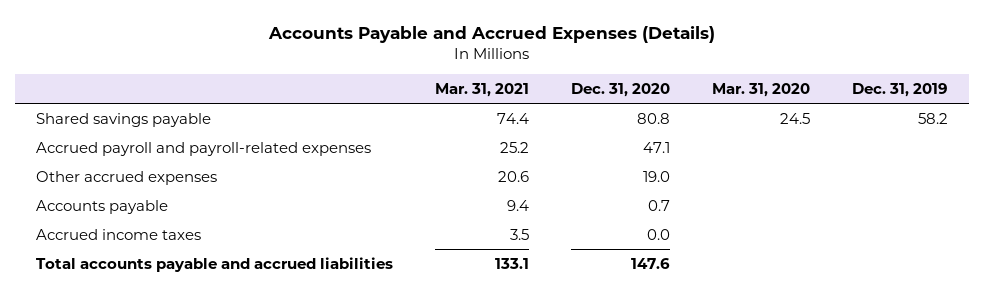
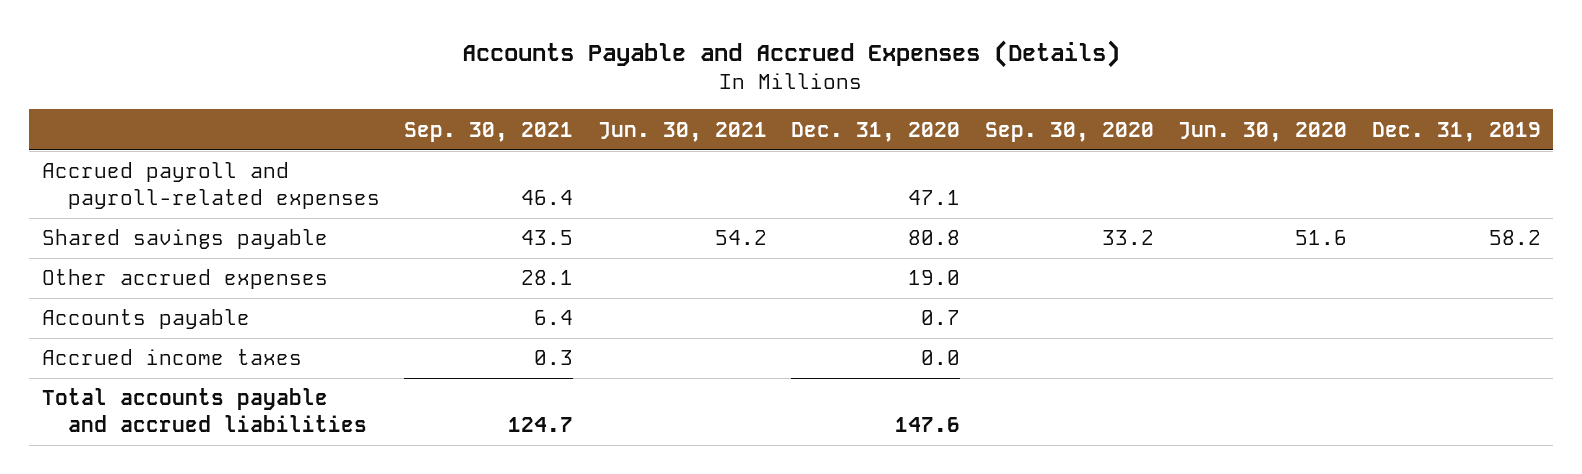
[435,82,530,97] Mar. 31, 2021 -> none
[711,82,810,97] Mar. 31, 2020 -> none
none -> [404,121,574,142] Sep. 30, 2021
none -> [597,121,767,142] Jun. 30, 2021
none -> [984,121,1154,142] Sep. 30, 2020
none -> [1178,121,1348,142] Jun. 30, 2020
[36,112,212,127] Shared savings payable -> [41,229,328,250] Shared savings payable

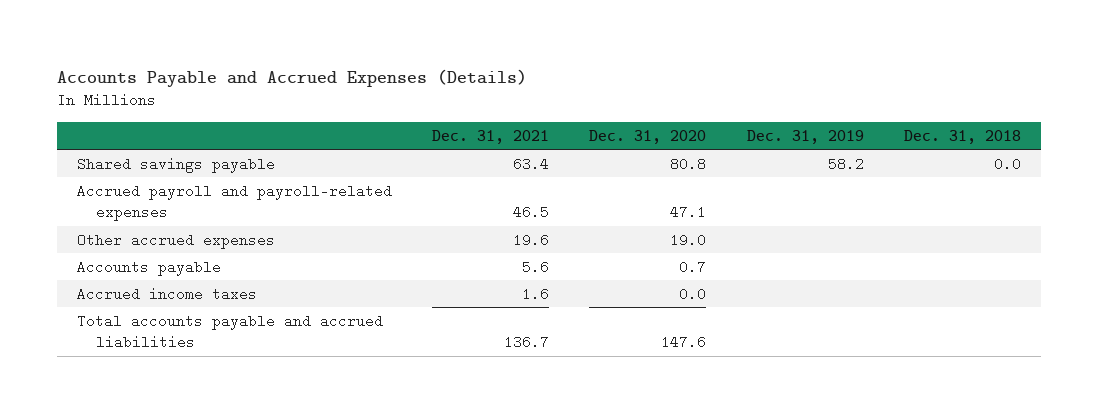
[404,121,574,142] Sep. 30, 2021 -> none
[597,121,767,142] Jun. 30, 2021 -> none
[984,121,1154,142] Sep. 30, 2020 -> none
[1178,121,1348,142] Jun. 30, 2020 -> none
none -> [432,129,550,144] Dec. 31, 2021
none -> [903,129,1021,144] Dec. 31, 2018
[41,162,380,209] Accrued payroll and payroll-related expenses -> [76,183,392,221] Accrued payroll and payroll-related expenses

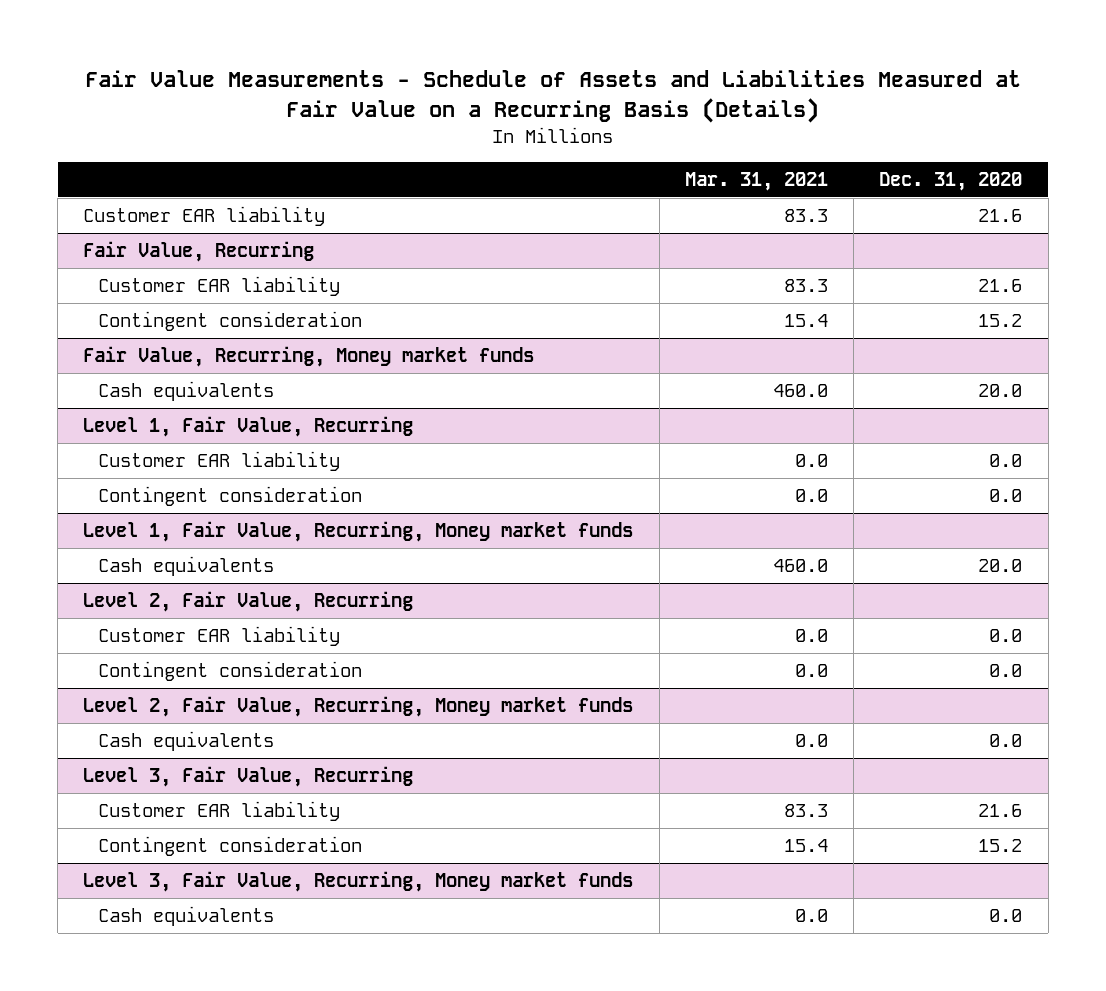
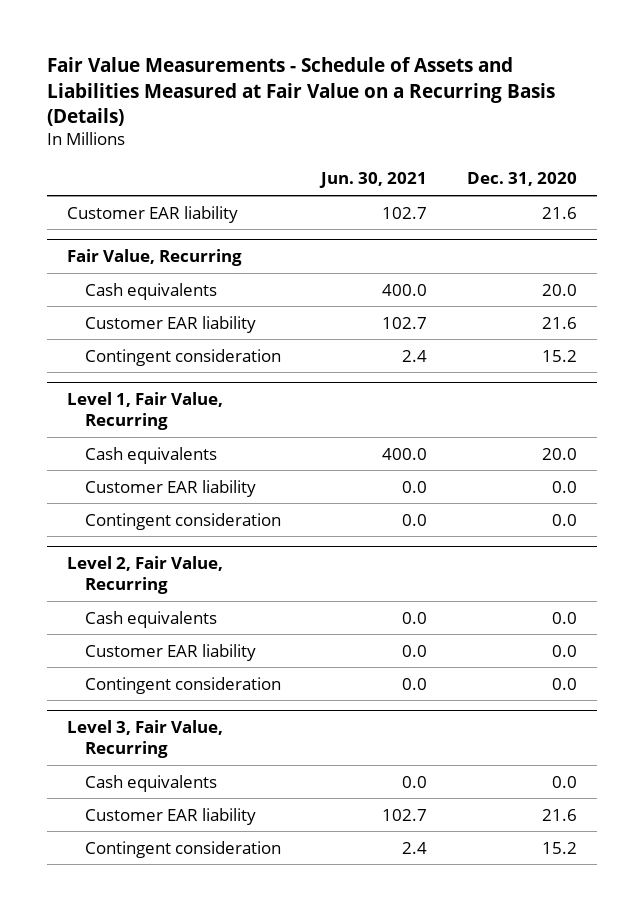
[684,171,828,191] Mar. 31, 2021 -> none
none -> [318,172,427,189] Jun. 30, 2021
none -> [85,282,218,300] Cash equivalents
[83,346,535,368] Fair Value, Recurring, Money market funds -> none
[97,381,274,402] Cash equivalents -> none
none -> [85,446,218,464] Cash equivalents
[83,521,634,543] Level 1, Fair Value, Recurring, Money market funds -> none
[97,556,274,577] Cash equivalents -> none
none -> [85,610,218,628] Cash equivalents
[83,696,634,718] Level 2, Fair Value, Recurring, Money market funds -> none
[97,731,274,752] Cash equivalents -> none
none -> [85,774,218,792] Cash equivalents
[83,871,634,893] Level 3, Fair Value, Recurring, Money market funds -> none
[97,906,274,927] Cash equivalents -> none

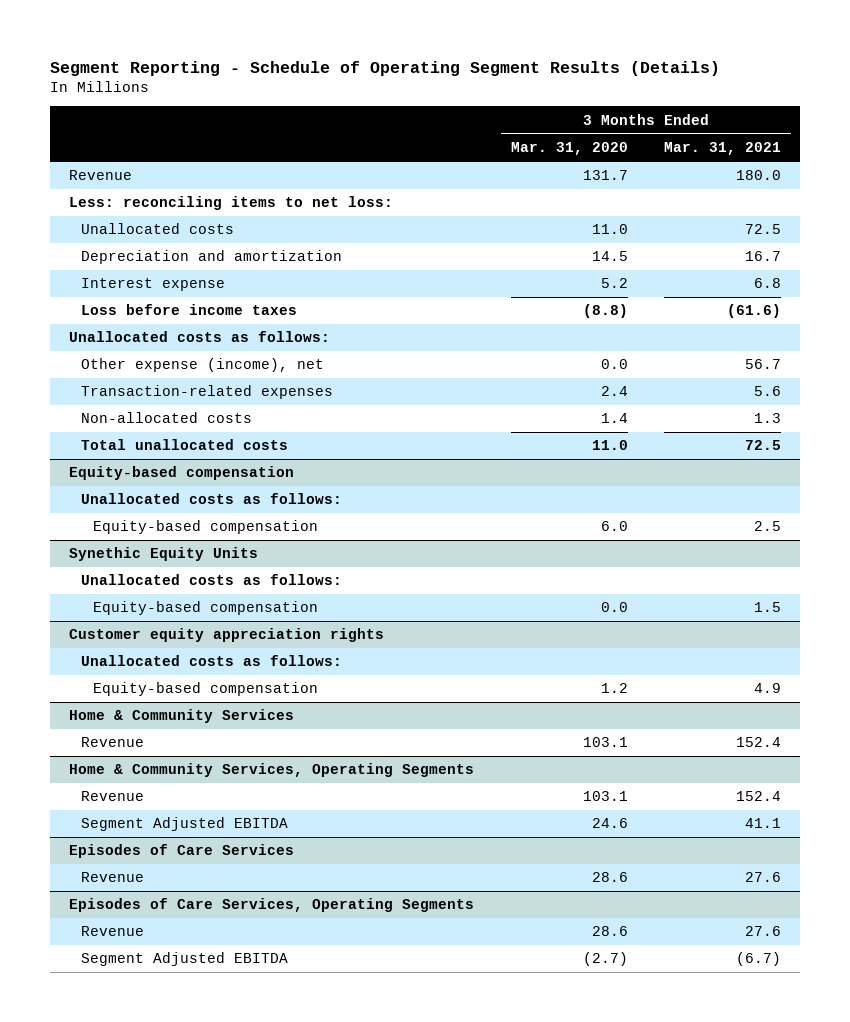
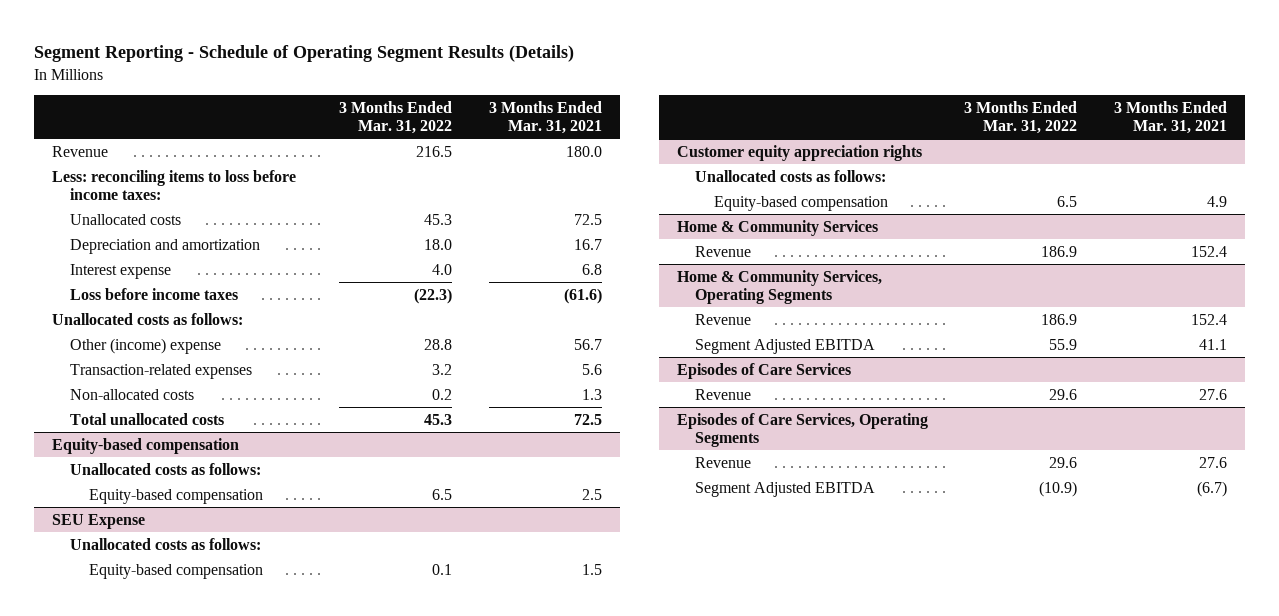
[510,142,628,156] Mar. 31, 2020 -> none
none -> [339,100,453,135] 3 Months Ended Mar. 31, 2022
[68,196,393,211] Less: reconciling items to net loss: -> [52,169,297,200] Less: reconciling items to loss before income taxes:
[80,358,324,373] Other expense (income), net -> [70,337,222,354] Other (income) expense
[68,547,258,562] Synethic Equity Units -> [52,513,146,529] SEU Expense

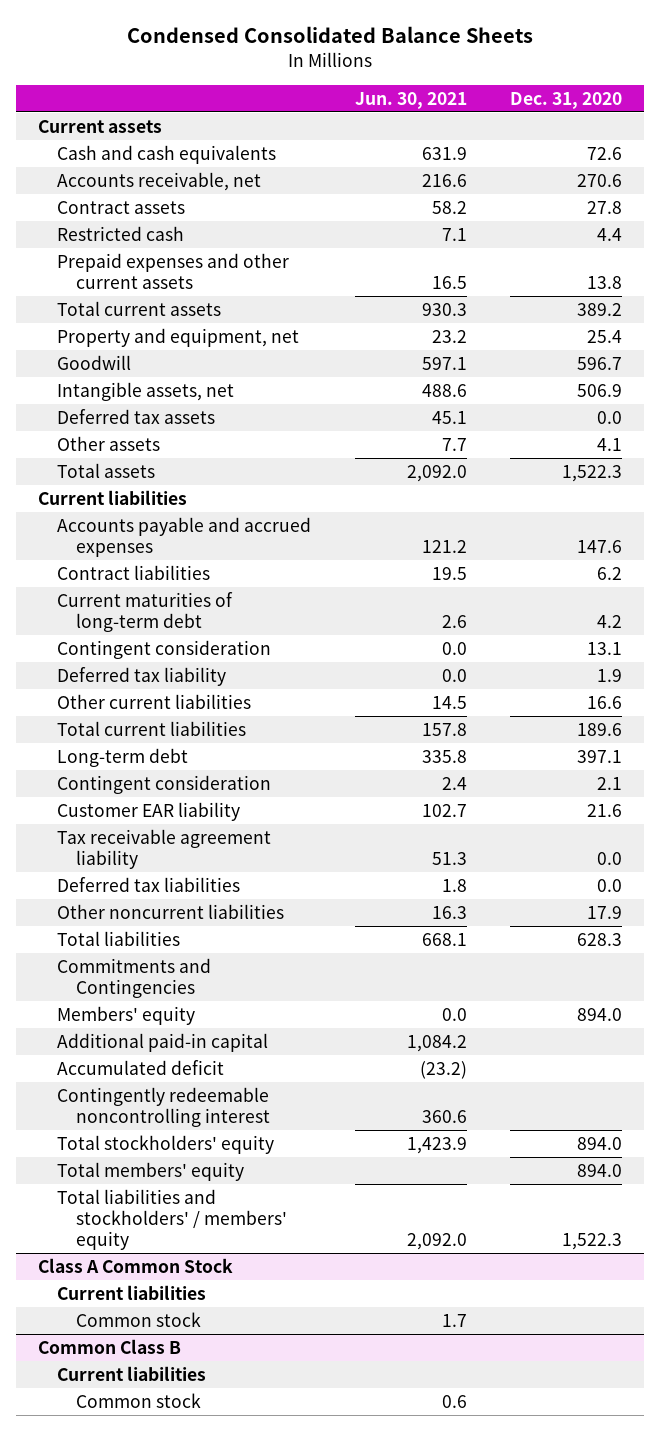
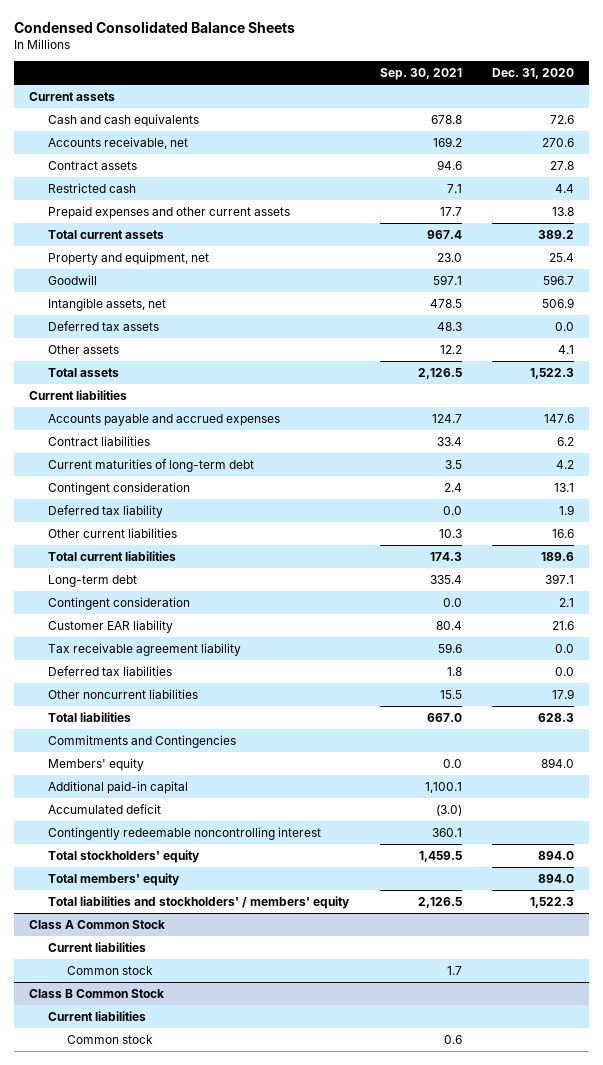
[354,91,467,109] Jun. 30, 2021 -> none
none -> [379,68,462,81] Sep. 30, 2021
[37,1338,181,1354] Common Class B -> [28,988,164,998] Class B Common Stock

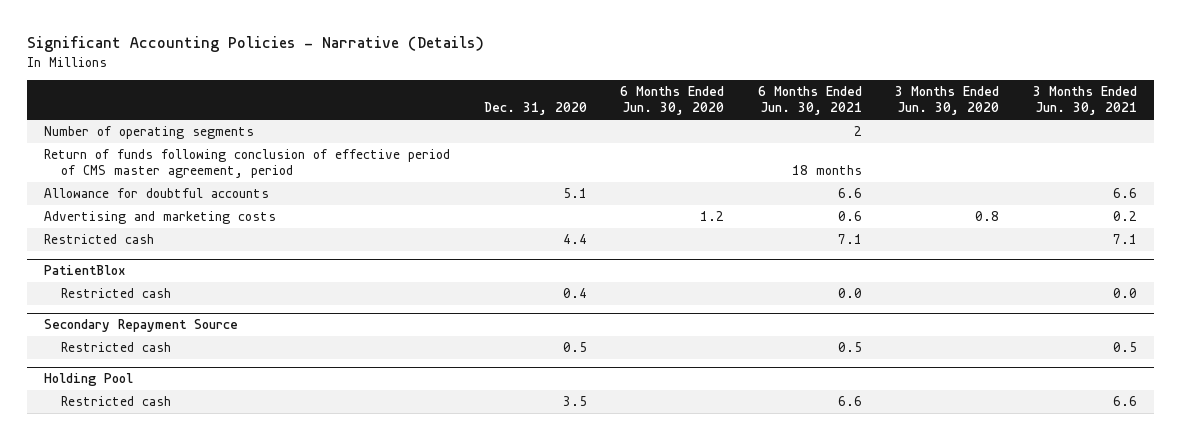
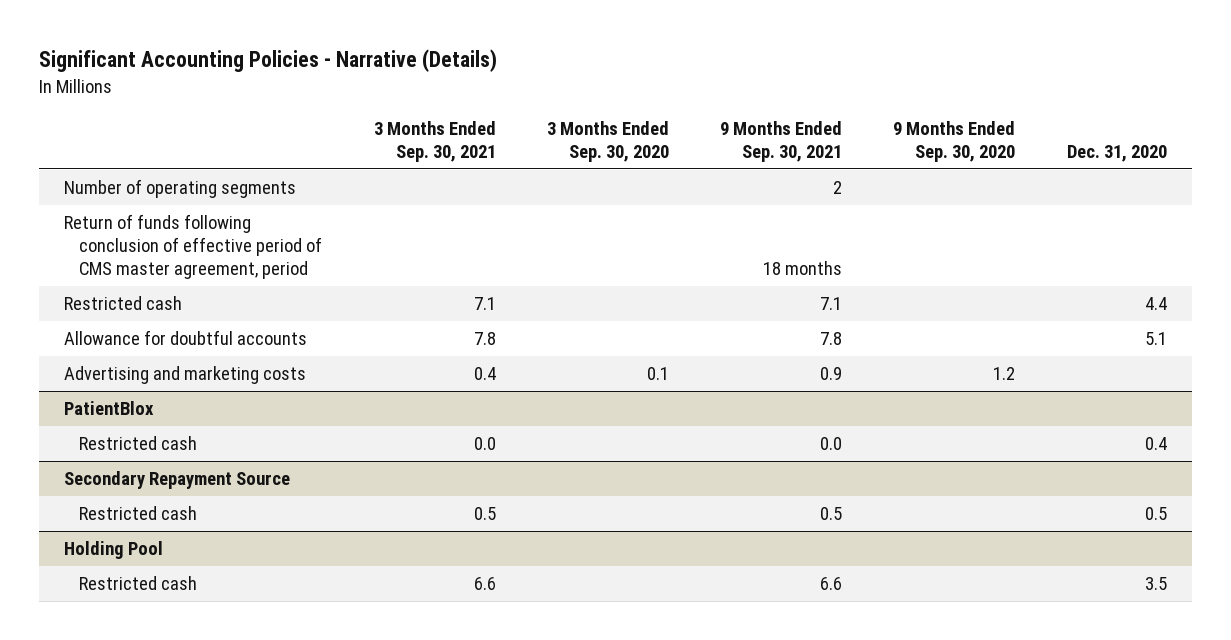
[620,86,725,116] 6 Months Ended Jun. 30, 2020 -> none
[757,86,862,116] 6 Months Ended Jun. 30, 2021 -> none
[895,86,1000,116] 3 Months Ended Jun. 30, 2020 -> none
[1032,86,1137,116] 3 Months Ended Jun. 30, 2021 -> none
none -> [373,120,496,163] 3 Months Ended Sep. 30, 2021
none -> [546,120,669,163] 3 Months Ended Sep. 30, 2020
none -> [720,120,843,163] 9 Months Ended Sep. 30, 2021
none -> [893,120,1016,163] 9 Months Ended Sep. 30, 2020
[44,234,155,245] Restricted cash -> [64,295,183,310] Restricted cash

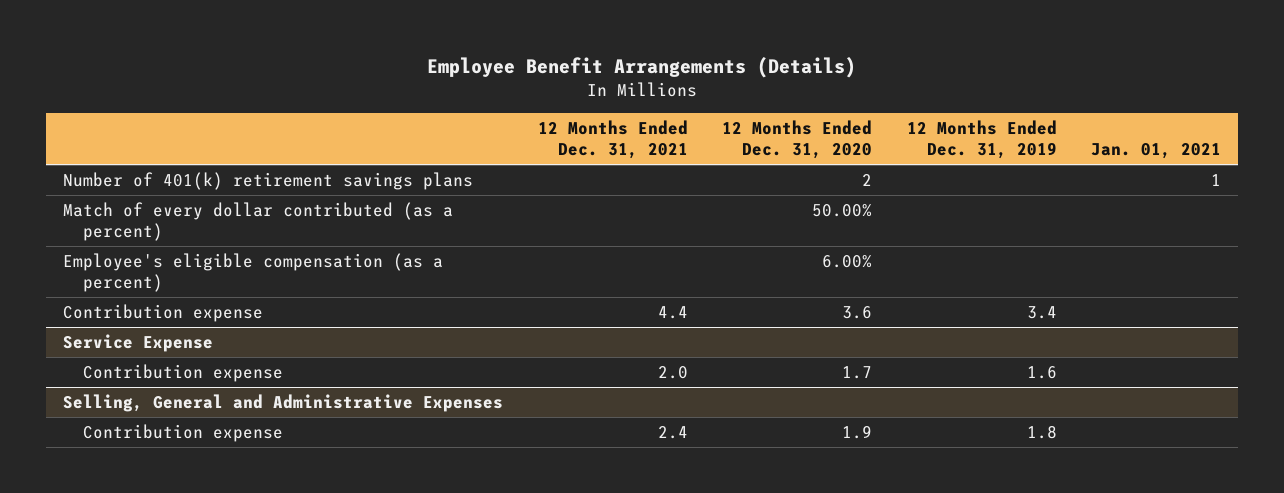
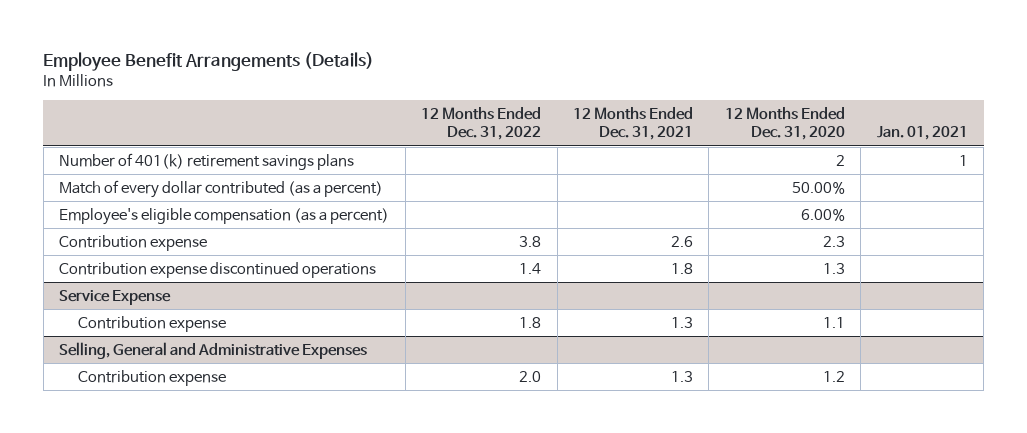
[906,120,1057,160] 12 Months Ended Dec. 31, 2019 -> none
none -> [421,107,542,141] 12 Months Ended Dec. 31, 2022
[657,306,688,320] 4.4 -> [671,235,694,247] 2.6
[842,306,873,320] 3.6 -> [822,235,845,247] 2.3
none -> [59,261,377,278] Contribution expense discontinued operations
[657,366,688,380] 2.0 -> [671,316,694,328] 1.3
[842,366,873,380] 1.7 -> [822,316,845,328] 1.1
[657,426,688,440] 2.4 -> [671,370,694,382] 1.3
[842,425,873,440] 1.9 -> [822,370,845,382] 1.2

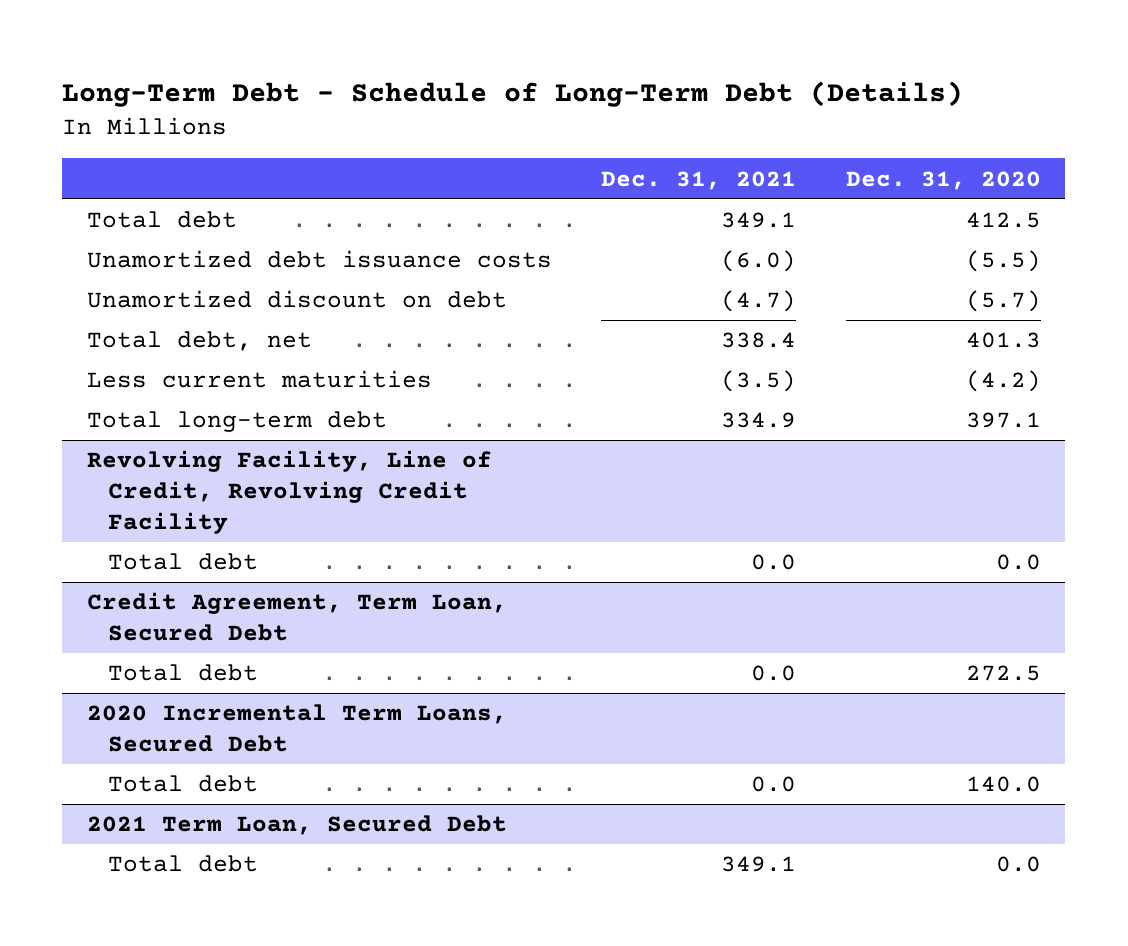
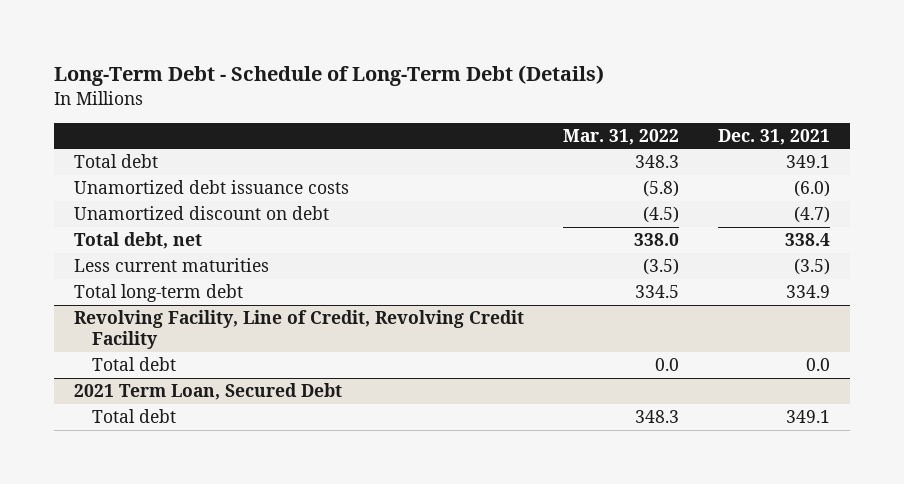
[845,170,1041,190] Dec. 31, 2020 -> none
none -> [562,128,679,145] Mar. 31, 2022
[86,592,507,641] Credit Agreement, Term Loan, Secured Debt -> none
[107,664,258,682] Total debt -> none
[86,704,507,752] 2020 Incremental Term Loans, Secured Debt -> none
[107,775,258,793] Total debt -> none

